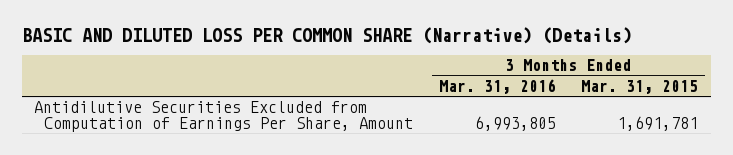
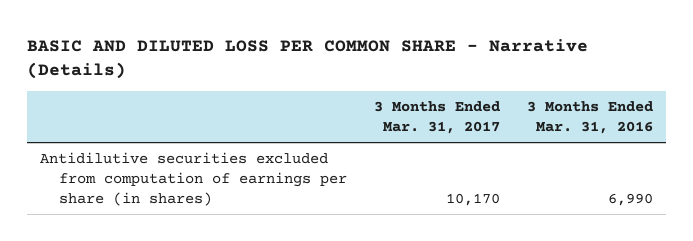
[21,26,632,44] BASIC AND DILUTED LOSS PER COMMON SHARE (Narrative) (Details) -> [26,39,588,80] BASIC AND DILUTED LOSS PER COMMON SHARE - Narrative (Details)
[581,79,699,94] Mar. 31, 2015 -> none
none -> [373,101,500,134] 3 Months Ended Mar. 31, 2017
[34,101,414,132] Antidilutive Securities Excluded from Computation of Earnings Per Share, Amount -> [40,152,347,207] Antidilutive securities excluded from computation of earnings per share (in shares)
[474,115,556,131] 6,993,805 -> [607,193,653,207] 6,990

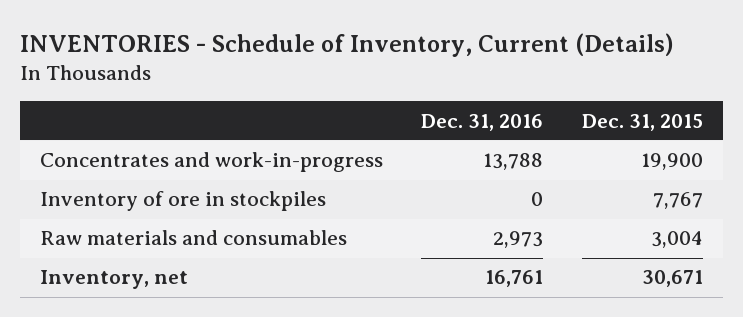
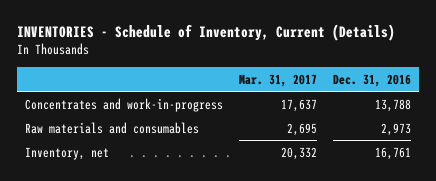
[582,113,704,131] Dec. 31, 2015 -> none
none -> [238,73,317,87] Mar. 31, 2017
[39,191,326,212] Inventory of ore in stockpiles -> none

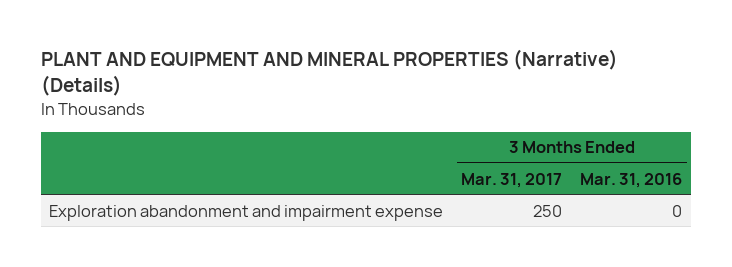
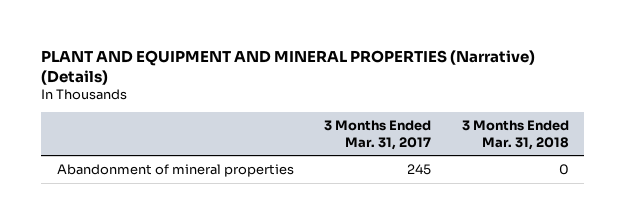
[580,172,683,188] Mar. 31, 2016 -> none
none -> [462,120,570,150] 3 Months Ended Mar. 31, 2018
[49,204,444,221] Exploration abandonment and impairment expense -> none
none -> [56,164,294,178] Abandonment of mineral properties

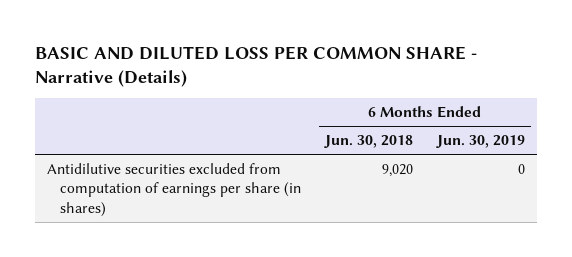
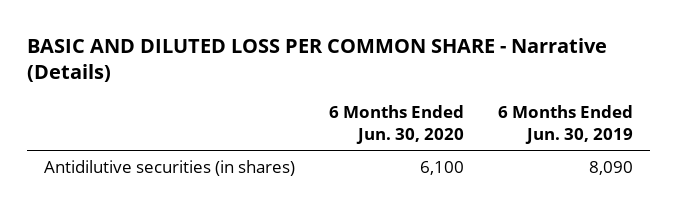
[323,135,413,149] Jun. 30, 2018 -> none
none -> [329,105,465,144] 6 Months Ended Jun. 30, 2020
[47,162,301,217] Antidilutive securities excluded from computation of earnings per share (in shares) -> [44,160,296,177] Antidilutive securities (in shares)
[518,163,526,174] 0 -> [589,161,634,176] 8,090

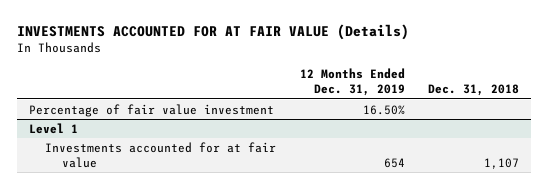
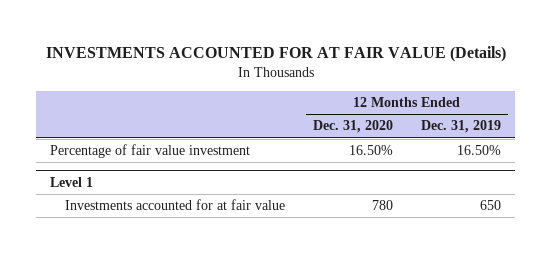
[428,84,520,97] Dec. 31, 2018 -> none
none -> [313,120,394,134] Dec. 31, 2020
[383,158,405,169] 654 -> [480,200,502,211] 650

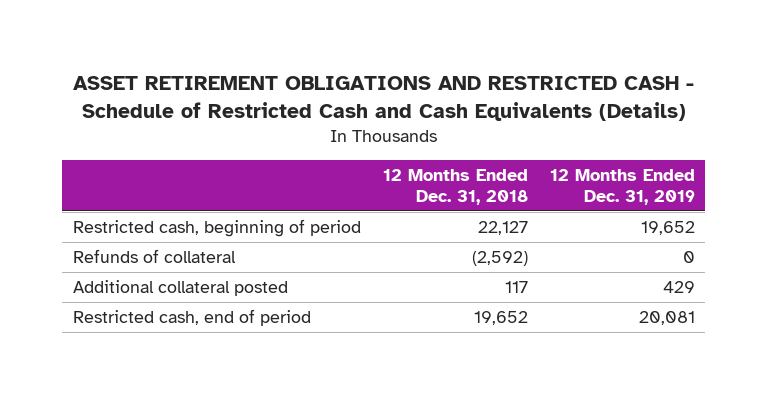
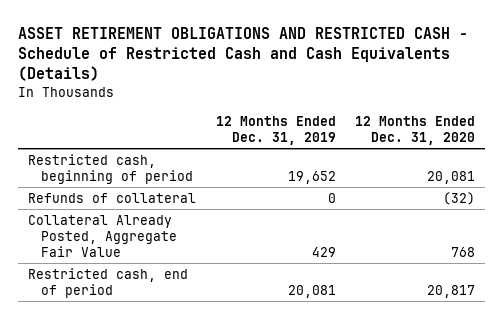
[382,168,528,205] 12 Months Ended Dec. 31, 2018 -> none
none -> [355,115,476,145] 12 Months Ended Dec. 31, 2020
[73,279,289,296] Additional collateral posted -> [28,214,177,257] Collateral Already Posted, Aggregate Fair Value

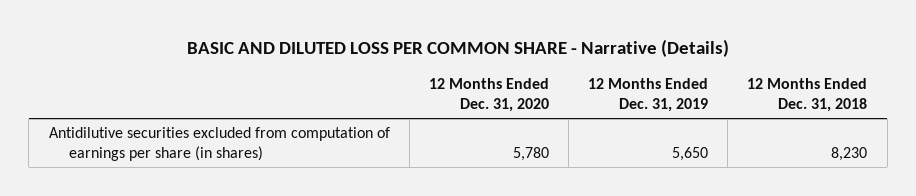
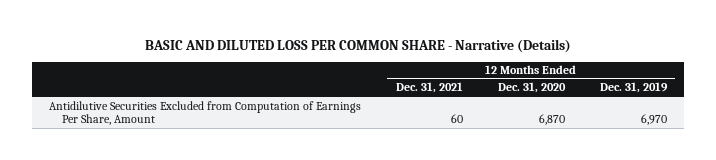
[747,78,868,113] 12 Months Ended Dec. 31, 2018 -> none
none -> [395,82,463,94] Dec. 31, 2021
[48,127,390,162] Antidilutive securities excluded from computation of earnings per share (in shares) -> [49,100,362,126] Antidilutive Securities Excluded from Computation of Earnings Per Share, Amount
[512,147,549,162] 5,780 -> [538,114,565,126] 6,870
[672,147,709,162] 5,650 -> [640,114,667,126] 6,970

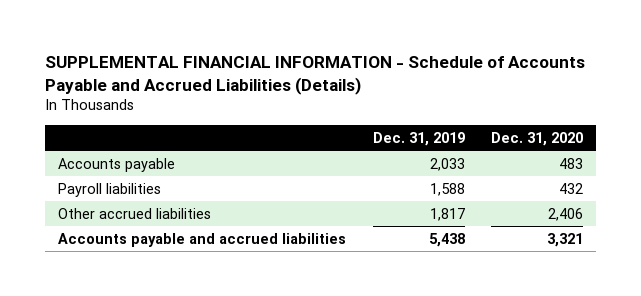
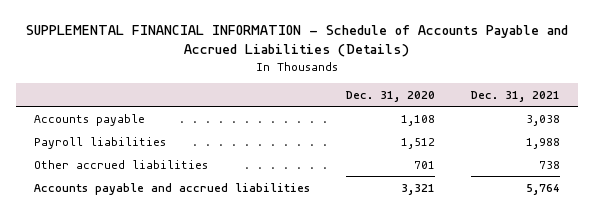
[372,131,465,146] Dec. 31, 2019 -> none
none -> [470,91,560,103] Dec. 31, 2021
[558,157,583,169] 483 -> [401,114,436,126] 1,108
[558,182,583,194] 432 -> [401,137,436,149] 1,512
[547,207,583,221] 2,406 -> [414,160,436,169] 701

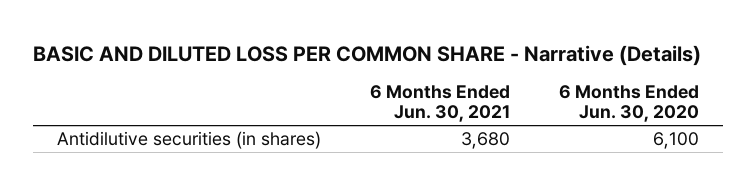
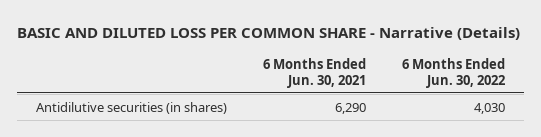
[558,84,699,123] 6 Months Ended Jun. 30, 2020 -> none
none -> [402,57,506,88] 6 Months Ended Jun. 30, 2022
[461,132,511,150] 3,680 -> [335,102,367,114] 6,290

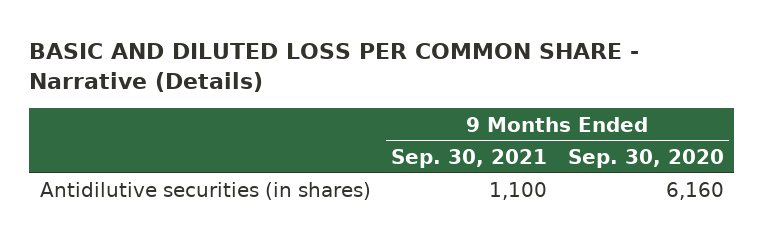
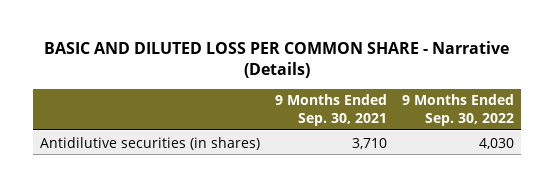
[567,148,724,168] Sep. 30, 2020 -> none
none -> [401,94,514,127] 9 Months Ended Sep. 30, 2022
[489,182,548,201] 1,100 -> [351,137,387,149] 3,710

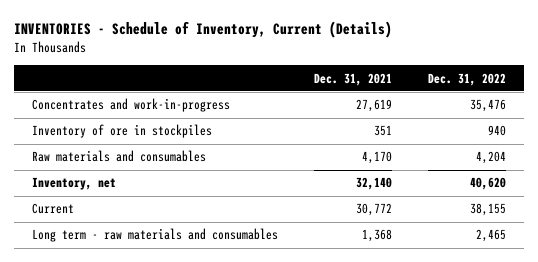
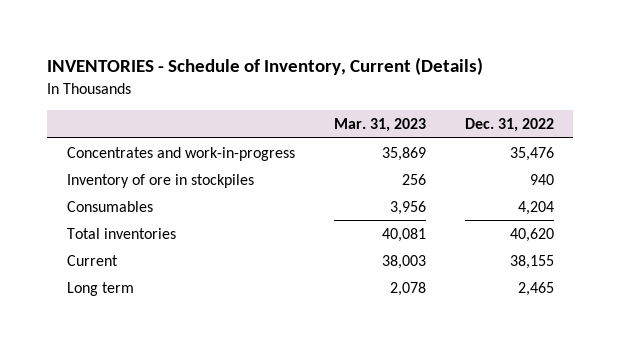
[313,72,392,86] Dec. 31, 2021 -> none
none -> [333,118,426,133] Mar. 31, 2023
[31,150,206,163] Raw materials and consumables -> [66,200,153,212] Consumables
[31,177,116,191] Inventory, net -> [66,227,176,239] Total inventories
[31,228,278,243] Long term - raw materials and consumables -> [66,281,134,296] Long term

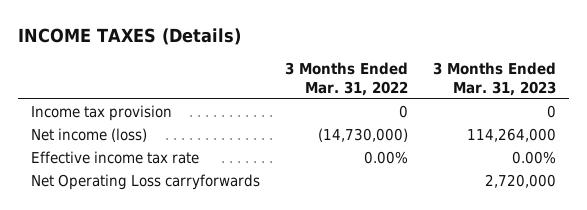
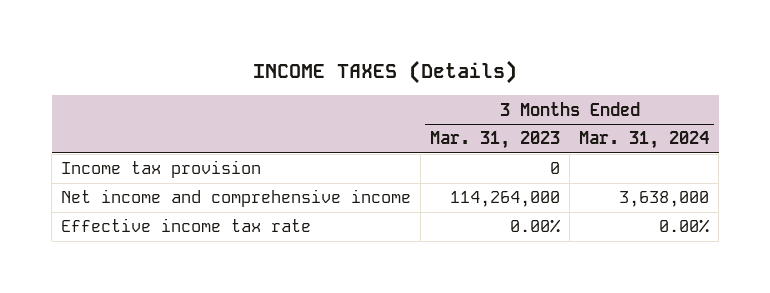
[285,62,409,96] 3 Months Ended Mar. 31, 2022 -> none
none -> [579,131,710,150] Mar. 31, 2024
[31,128,148,143] Net income (loss) -> [61,189,412,208] Net income and comprehensive income
[31,174,261,191] Net Operating Loss carryforwards -> none

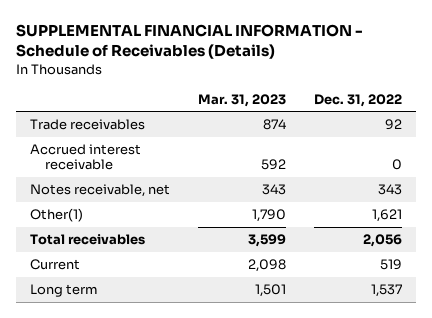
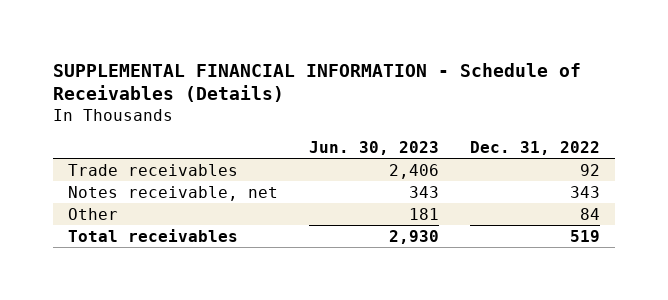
[197,93,286,107] Mar. 31, 2023 -> none
none -> [309,141,440,156] Jun. 30, 2023
[29,144,141,171] Accrued interest receivable -> none
[29,259,80,271] Current -> none
[29,284,98,298] Long term -> none
[29,208,83,223] Other(1) -> [68,207,119,220] Other
[371,209,402,223] 1,621 -> [579,207,600,220] 84
[362,234,402,248] 2,056 -> [569,229,600,242] 519

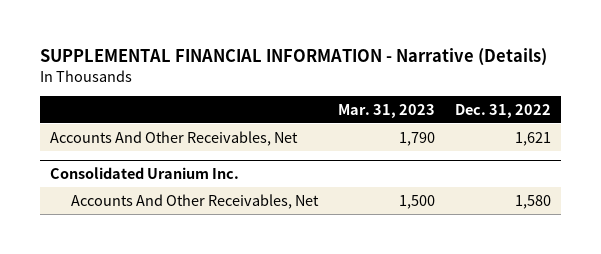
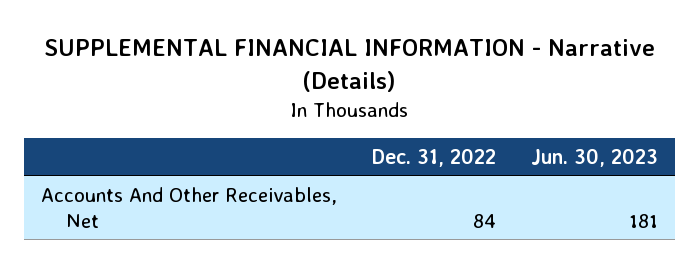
[337,103,435,118] Mar. 31, 2023 -> none
none -> [530,147,658,167] Jun. 30, 2023
[50,166,240,179] Consolidated Uranium Inc. -> none
[71,193,320,209] Accounts And Other Receivables, Net -> none
[514,131,551,146] 1,621 -> [472,213,496,228] 84

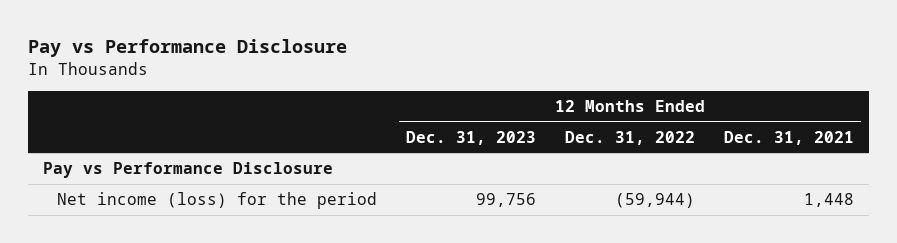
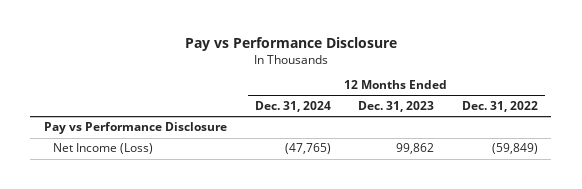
[724,130,855,145] Dec. 31, 2021 -> none
none -> [254,101,331,113] Dec. 31, 2024
[56,192,377,210] Net income (loss) for the period -> [52,143,153,155] Net Income (Loss)
[475,193,536,208] 99,756 -> [396,143,435,155] 99,862
[615,193,696,209] (59,944) -> [491,143,538,155] (59,849)

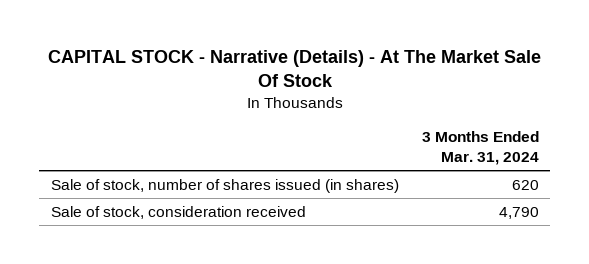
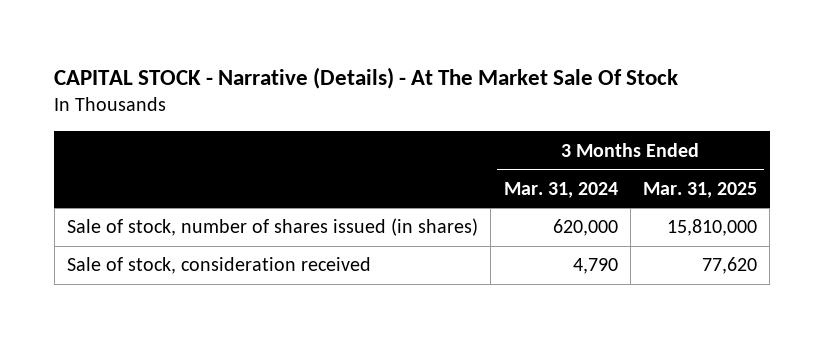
none -> [643,181,758,198] Mar. 31, 2025
[511,180,539,191] 620 -> [552,219,618,237] 620,000

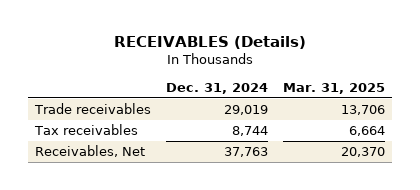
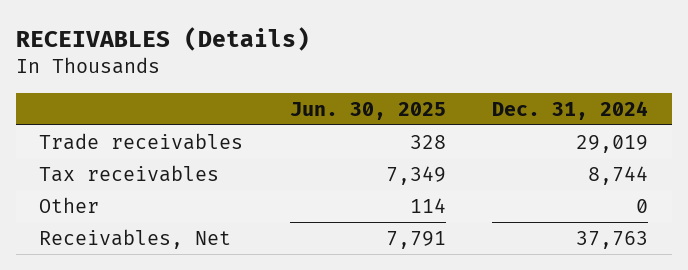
[282,82,385,94] Mar. 31, 2025 -> none
none -> [289,101,446,120] Jun. 30, 2025
none -> [39,196,100,213] Other

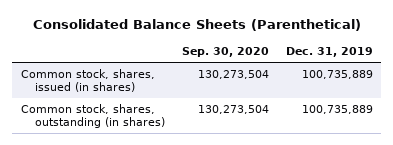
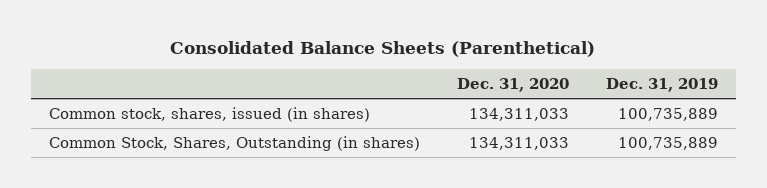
[181,47,269,58] Sep. 30, 2020 -> none
none -> [456,78,569,93] Dec. 31, 2020
[20,103,166,129] Common stock, shares, outstanding (in shares) -> [49,135,421,151] Common Stock, Shares, Outstanding (in shares)

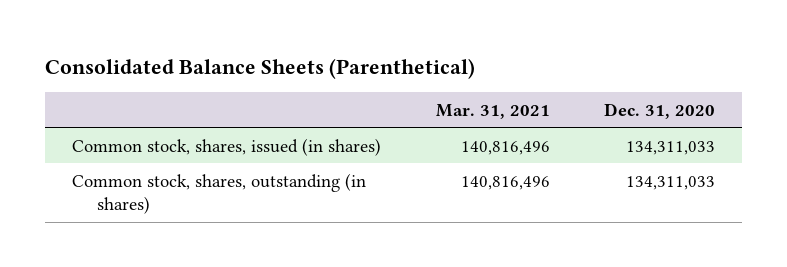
[605,78,718,93] Dec. 31, 2019 -> none
none -> [435,103,550,119] Mar. 31, 2021
[49,135,421,151] Common Stock, Shares, Outstanding (in shares) -> [71,172,366,215] Common stock, shares, outstanding (in shares)

